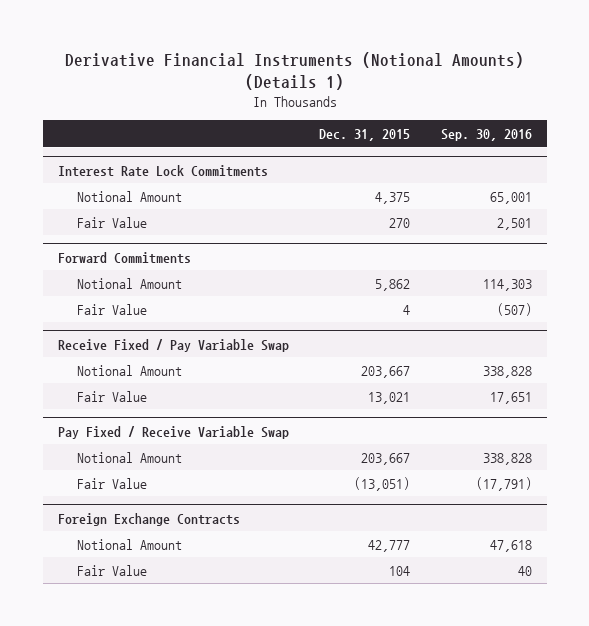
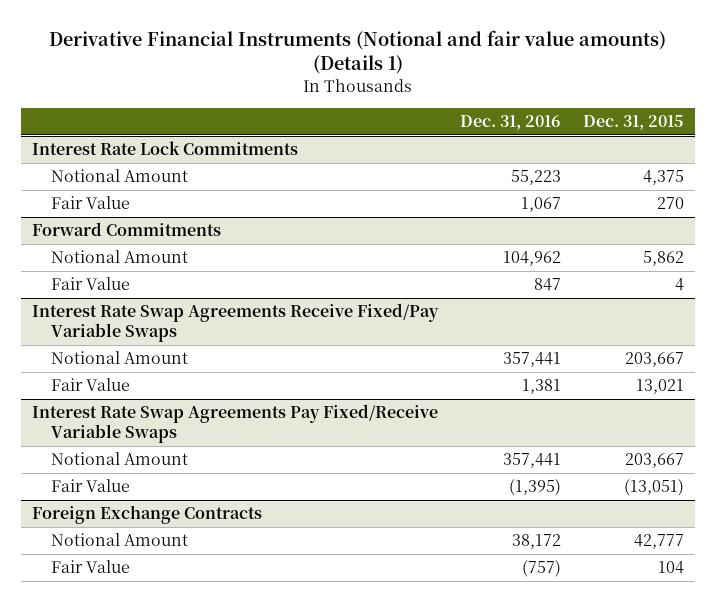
[64,51,524,90] Derivative Financial Instruments (Notional Amounts) (Details 1) -> [49,29,667,75] Derivative Financial Instruments (Notional and fair value amounts) (Details 1)
[440,129,532,142] Sep. 30, 2016 -> none
none -> [460,114,562,130] Dec. 31, 2016
[57,338,289,352] Receive Fixed / Pay Variable Swap -> [32,303,440,343] Interest Rate Swap Agreements Receive Fixed/Pay Variable Swaps
[57,425,289,439] Pay Fixed / Receive Variable Swap -> [32,404,439,444] Interest Rate Swap Agreements Pay Fixed/Receive Variable Swaps

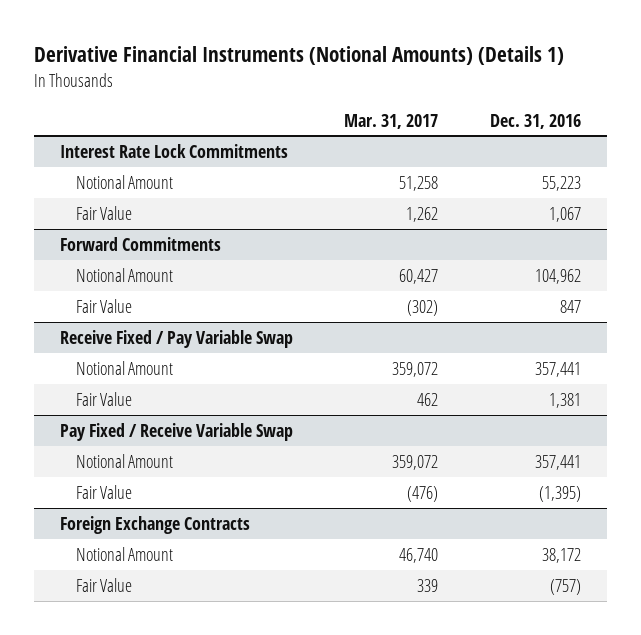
[49,29,667,75] Derivative Financial Instruments (Notional and fair value amounts) (Details 1) -> [33,45,564,65] Derivative Financial Instruments (Notional Amounts) (Details 1)
[583,114,685,130] Dec. 31, 2015 -> none
none -> [344,113,439,129] Mar. 31, 2017
[32,303,440,343] Interest Rate Swap Agreements Receive Fixed/Pay Variable Swaps -> [59,329,293,348] Receive Fixed / Pay Variable Swap
[32,404,439,444] Interest Rate Swap Agreements Pay Fixed/Receive Variable Swaps -> [59,422,293,441] Pay Fixed / Receive Variable Swap

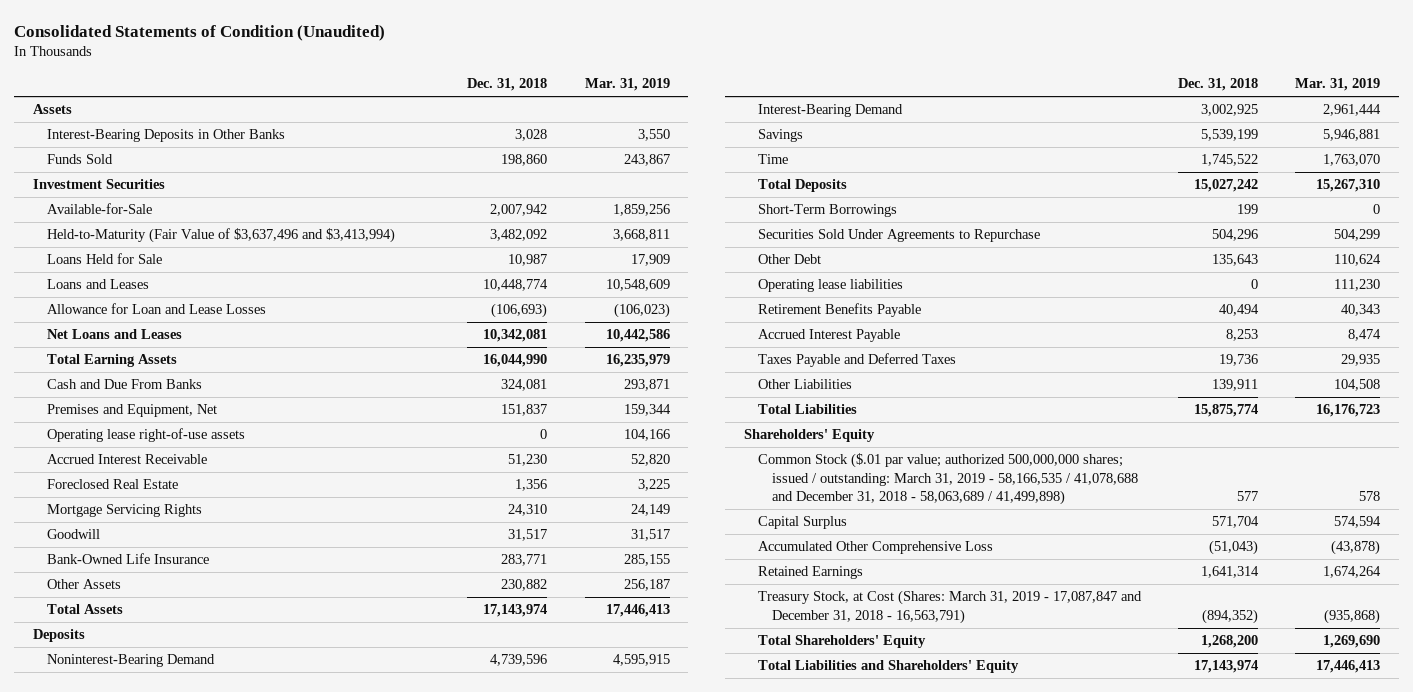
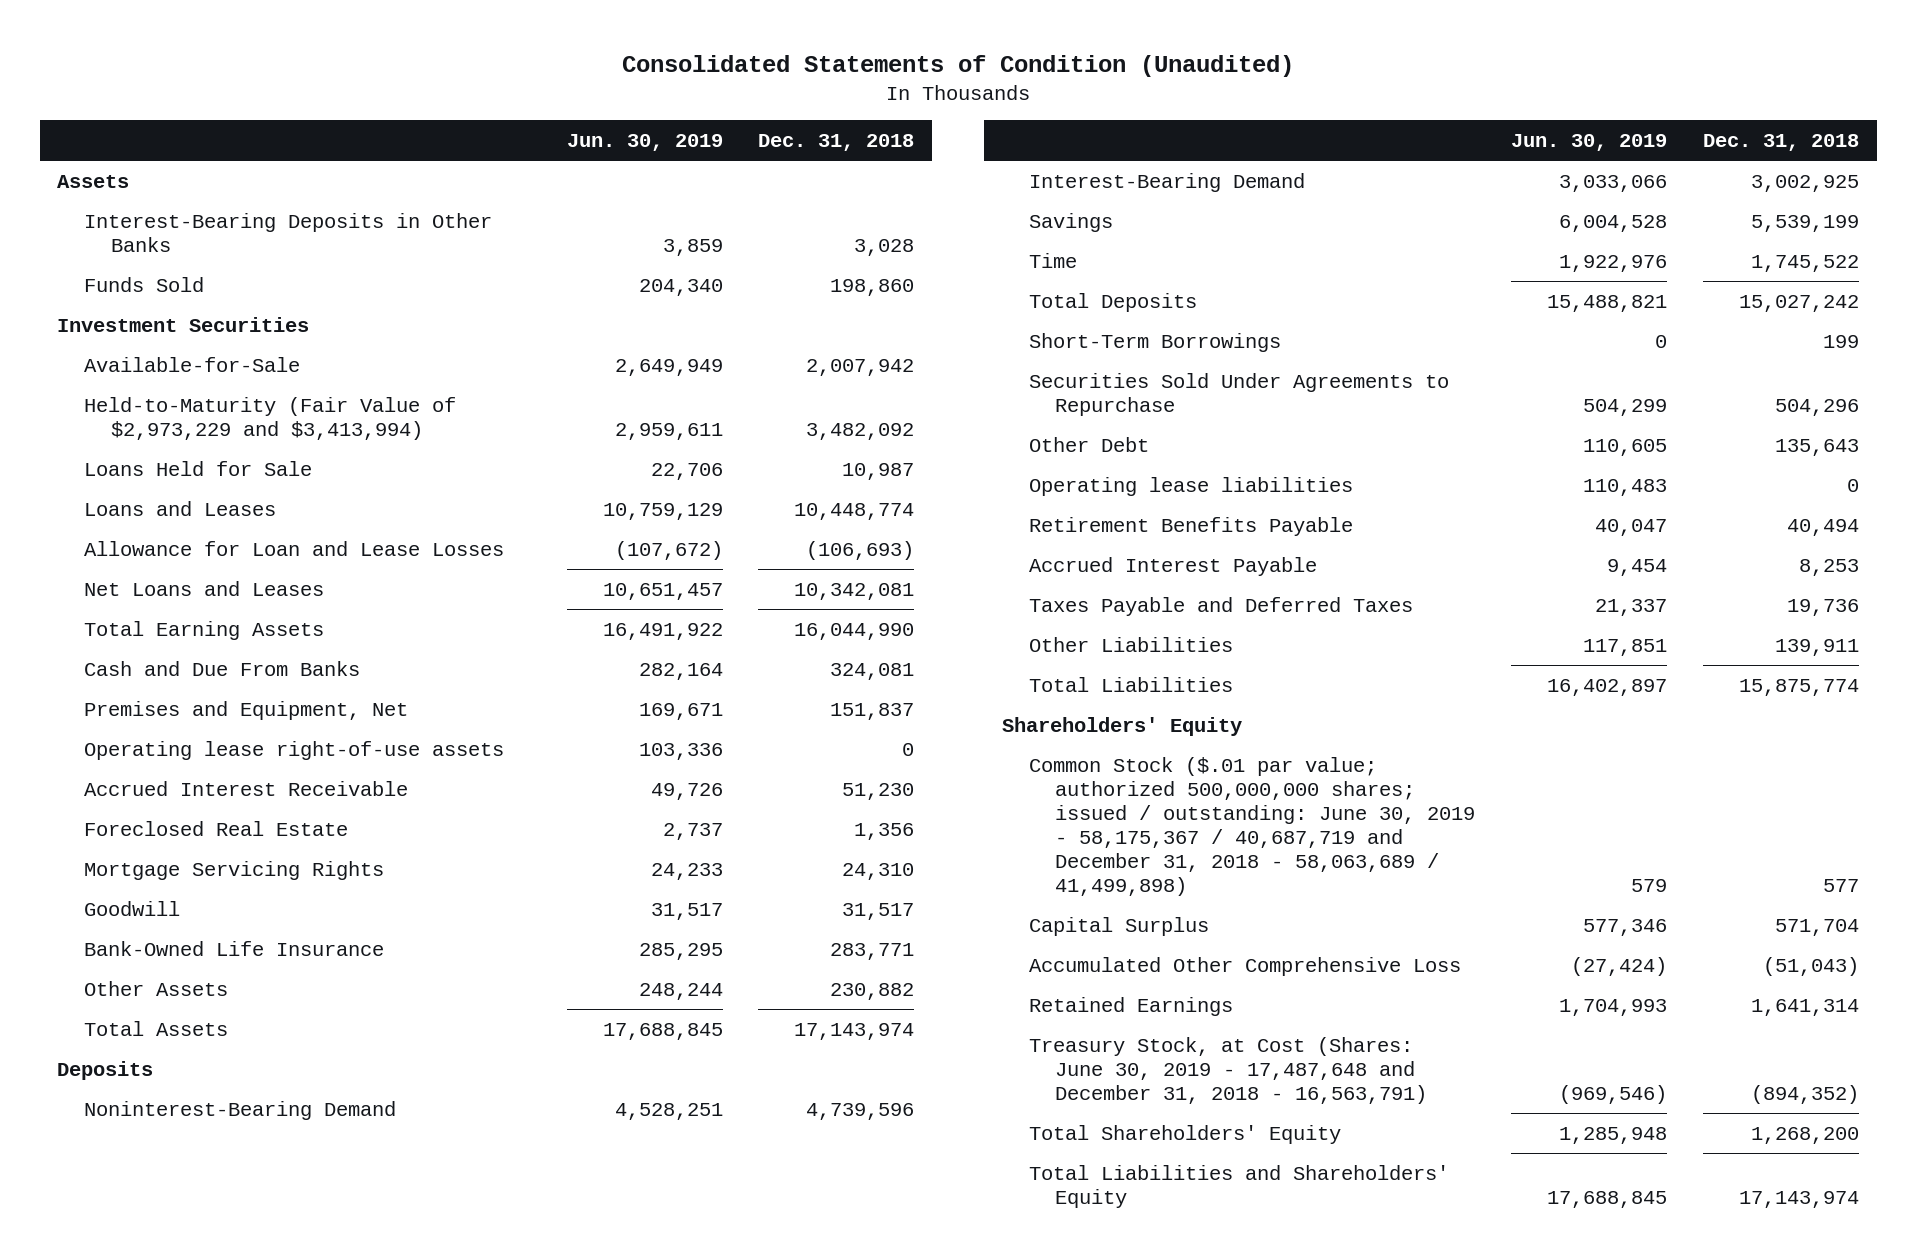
[584,78,670,92] Mar. 31, 2019 -> none
none -> [566,134,723,152] Jun. 30, 2019
[46,228,395,244] Held-to-Maturity (Fair Value of $3,637,496 and $3,413,994) -> [84,396,457,440] Held-to-Maturity (Fair Value of $2,973,229 and $3,413,994)
[757,453,1138,506] Common Stock ($.01 par value; authorized 500,000,000 shares; issued / outstanding: March 31, 2019 - 58,166,535 / 41,078,688 and December 31, 2018 - 58,063,689 / 41,499,898) -> [1028,756,1476,896] Common Stock ($.01 par value; authorized 500,000,000 shares; issued / outstanding: June 30, 2019 - 58,175,367 / 40,687,719 and December 31, 2018 - 58,063,689 / 41,499,898)
[757,590,1142,624] Treasury Stock, at Cost (Shares: March 31, 2019 - 17,087,847 and December 31, 2018 - 16,563,791) -> [1028,1036,1428,1104] Treasury Stock, at Cost (Shares: June 30, 2019 - 17,487,648 and December 31, 2018 - 16,563,791)

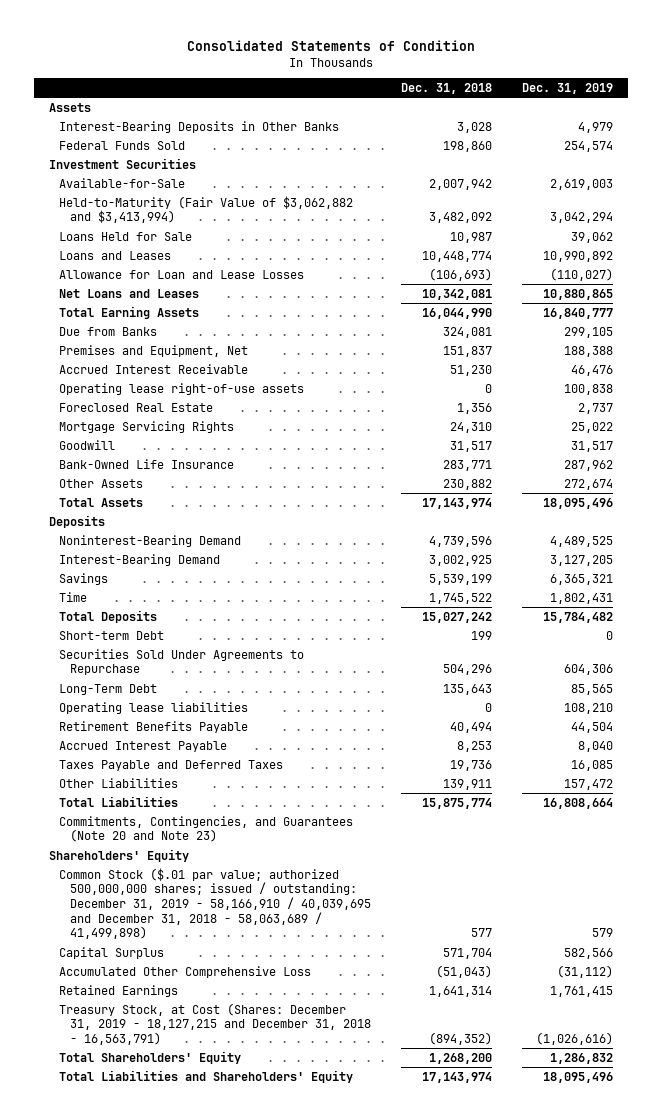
[622,54,1295,77] Consolidated Statements of Condition (Unaudited) -> [186,40,475,52] Consolidated Statements of Condition
[566,134,723,152] Jun. 30, 2019 -> none
none -> [522,82,614,94] Dec. 31, 2019
[84,276,205,292] Funds Sold -> [59,140,186,150] Federal Funds Sold
[84,396,457,440] Held-to-Maturity (Fair Value of $2,973,229 and $3,413,994) -> [59,195,354,224] Held-to-Maturity (Fair Value of $3,062,882 and $3,413,994)
[84,660,361,676] Cash and Due From Banks -> [59,326,158,336] Due from Banks
[84,740,505,760] Operating lease right-of-use assets -> [59,382,305,395] Operating lease right-of-use assets
[1028,332,1281,352] Short-Term Borrowings -> [59,630,165,640] Short-term Debt
[1028,436,1149,452] Other Debt -> [59,683,158,695] Long-Term Debt
none -> [59,815,354,843] Commitments, Contingencies, and Guarantees (Note 20 and Note 23)
[1028,756,1476,896] Common Stock ($.01 par value; authorized 500,000,000 shares; issued / outstanding: June 30, 2019 - 58,175,367 / 40,687,719 and December 31, 2018 - 58,063,689 / 41,499,898) -> [59,867,372,940] Common Stock ($.01 par value; authorized 500,000,000 shares; issued / outstanding: December 31, 2019 - 58,166,910 / 40,039,695 and December 31, 2018 - 58,063,689 / 41,499,898)
[1028,1036,1428,1104] Treasury Stock, at Cost (Shares: June 30, 2019 - 17,487,648 and December 31, 2018 - 16,563,791) -> [59,1002,372,1045] Treasury Stock, at Cost (Shares: December 31, 2019 - 18,127,215 and December 31, 2018 - 16,563,791)

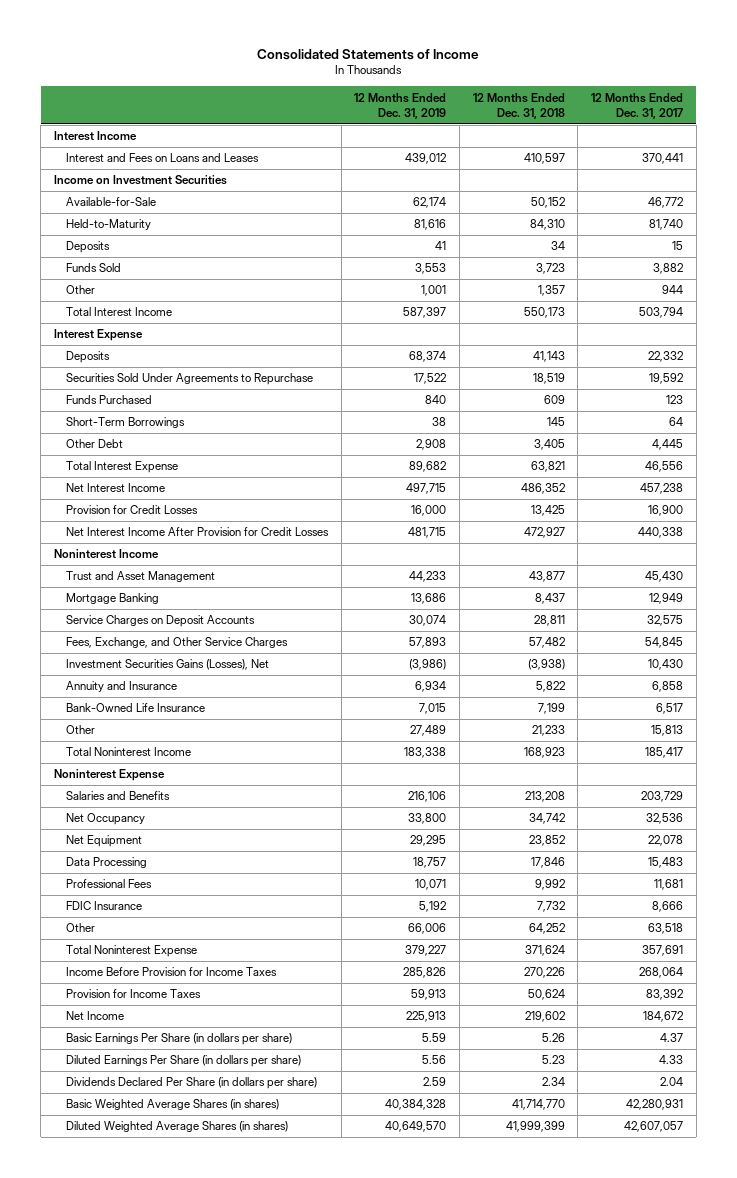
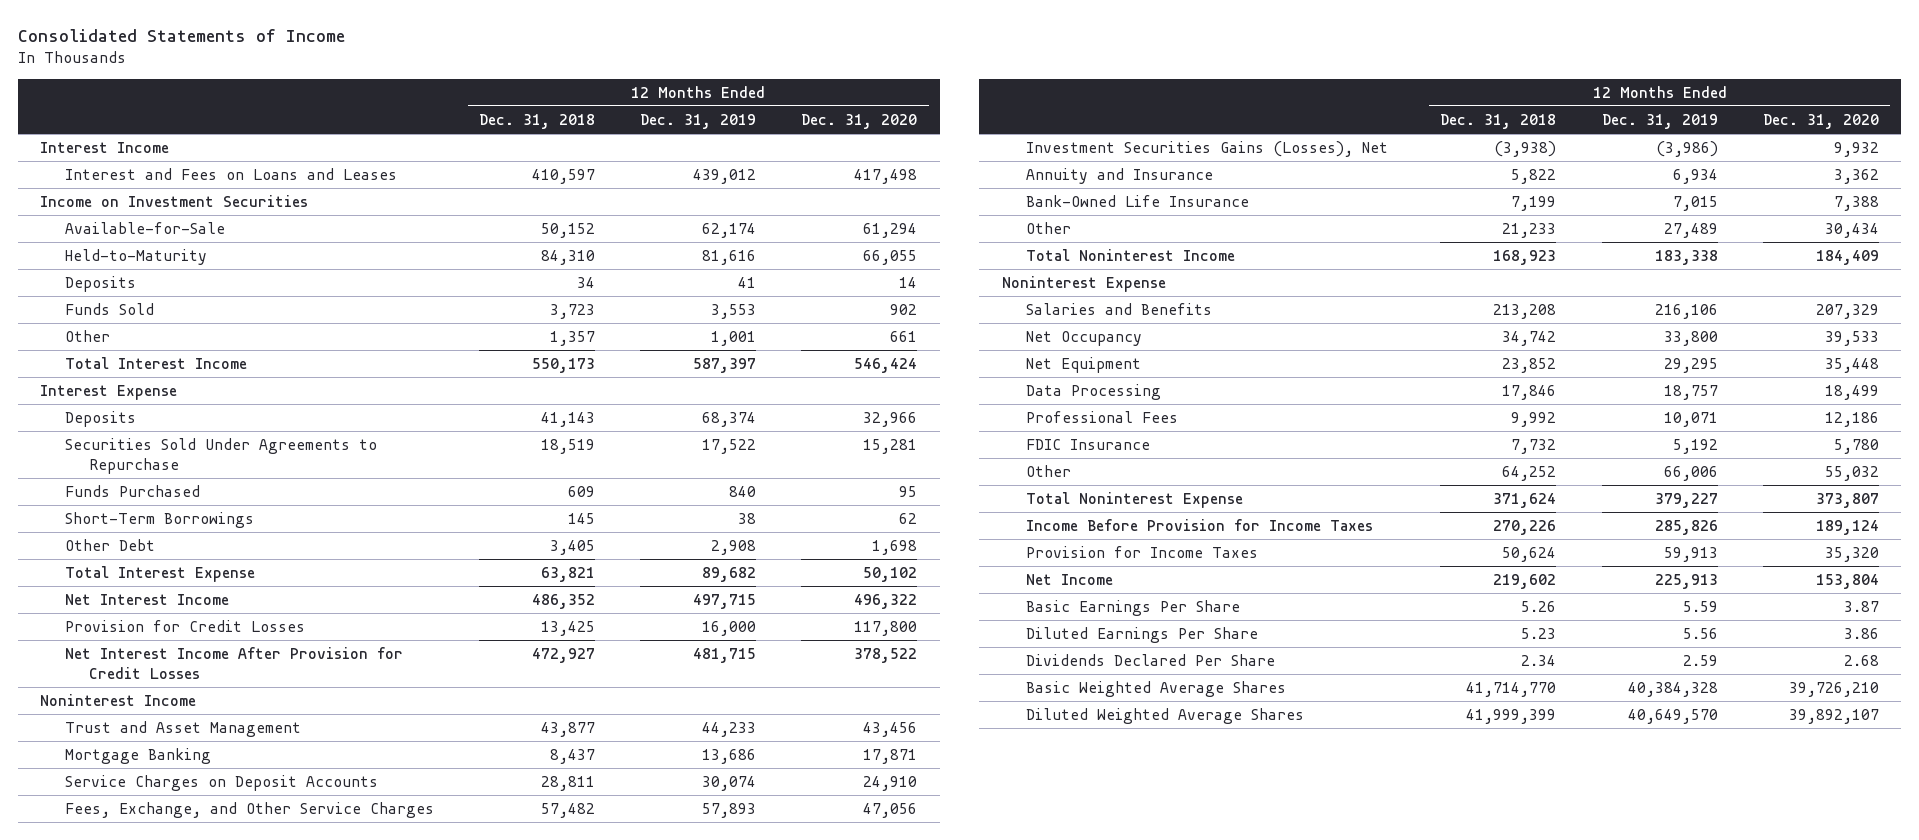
[590,92,683,119] 12 Months Ended Dec. 31, 2017 -> none
none -> [801,114,918,130] Dec. 31, 2020
[65,1033,292,1046] Basic Earnings Per Share (in dollars per share) -> [1026,600,1241,617] Basic Earnings Per Share
[65,1055,301,1068] Diluted Earnings Per Share (in dollars per share) -> [1026,627,1259,644] Diluted Earnings Per Share
[65,1077,317,1090] Dividends Declared Per Share (in dollars per share) -> [1026,654,1276,667] Dividends Declared Per Share
[65,1099,279,1111] Basic Weighted Average Shares (in shares) -> [1026,681,1287,698] Basic Weighted Average Shares
[65,1121,288,1133] Diluted Weighted Average Shares (in shares) -> [1026,708,1305,725] Diluted Weighted Average Shares

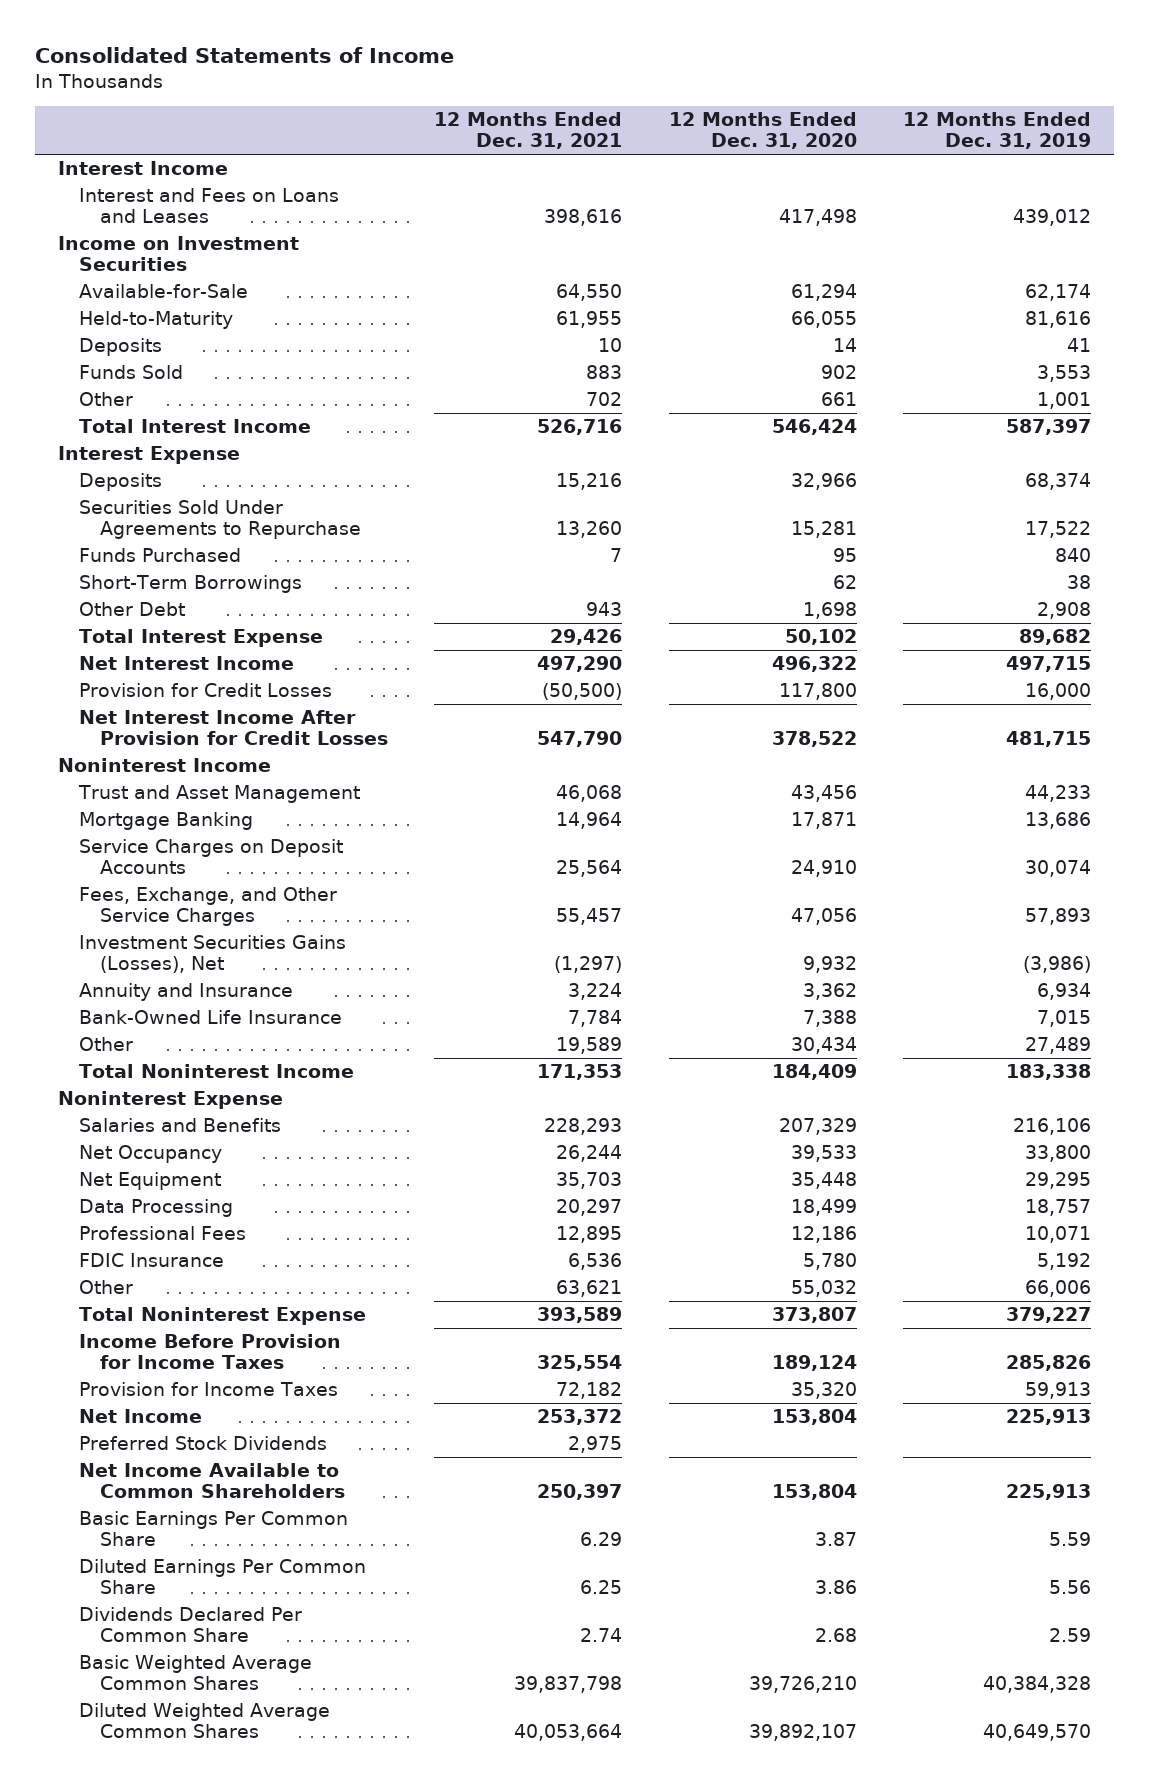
[479,114,596,130] Dec. 31, 2018 -> none
none -> [434,112,623,150] 12 Months Ended Dec. 31, 2021
none -> [78,1436,327,1451] Preferred Stock Dividends
none -> [78,1463,345,1499] Net Income Available to Common Shareholders
[1026,600,1241,617] Basic Earnings Per Share -> [78,1511,348,1547] Basic Earnings Per Common Share
[1026,627,1259,644] Diluted Earnings Per Share -> [78,1559,366,1595] Diluted Earnings Per Common Share
[1026,654,1276,667] Dividends Declared Per Share -> [78,1607,302,1643] Dividends Declared Per Common Share
[1026,681,1287,698] Basic Weighted Average Shares -> [78,1655,312,1691] Basic Weighted Average Common Shares
[1026,708,1305,725] Diluted Weighted Average Shares -> [78,1703,330,1739] Diluted Weighted Average Common Shares

